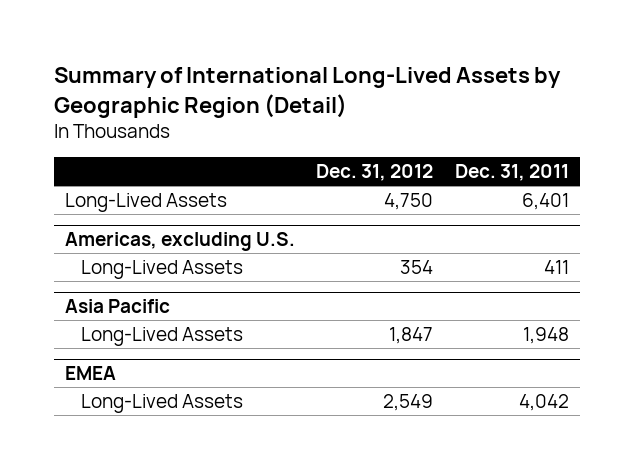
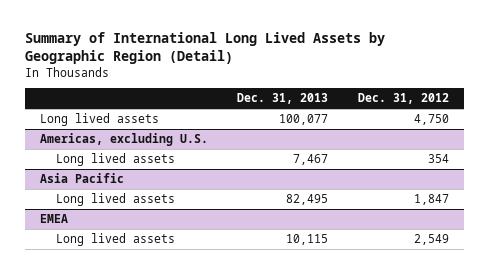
[53,67,561,118] Summary of International Long-Lived Assets by Geographic Region (Detail) -> [25,32,386,65] Summary of International Long Lived Assets by Geographic Region (Detail)
[455,164,570,182] Dec. 31, 2011 -> none
none -> [237,93,329,105] Dec. 31, 2013
[64,192,227,212] Long-Lived Assets -> [40,113,160,127] Long lived assets
[80,259,243,279] Long-Lived Assets -> [55,153,175,167] Long lived assets
[80,326,243,346] Long-Lived Assets -> [55,193,175,207] Long lived assets
[80,393,243,413] Long-Lived Assets -> [55,233,175,247] Long lived assets

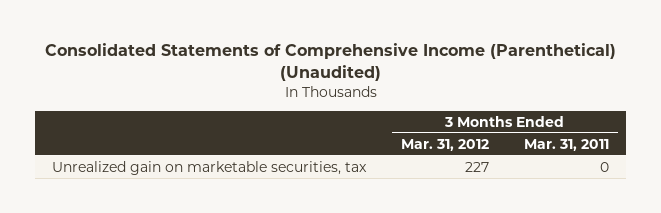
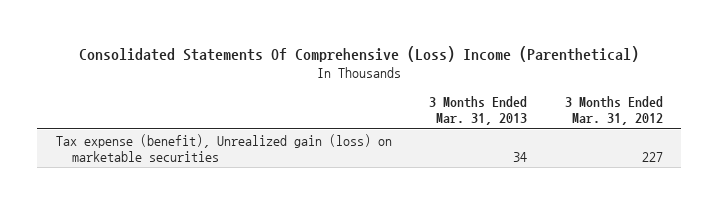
[44,43,616,82] Consolidated Statements of Comprehensive Income (Parenthetical) (Unaudited) -> [79,45,640,62] Consolidated Statements Of Comprehensive (Loss) Income (Parenthetical)
[523,138,609,151] Mar. 31, 2011 -> none
none -> [429,96,528,126] 3 Months Ended Mar. 31, 2013
[52,160,368,175] Unrealized gain on marketable securities, tax -> [55,133,392,163] Tax expense (benefit), Unrealized gain (loss) on marketable securities

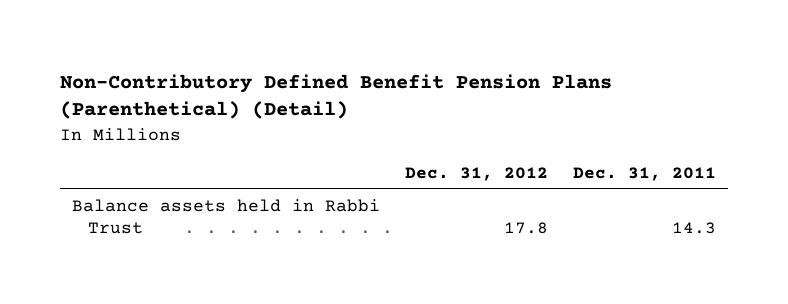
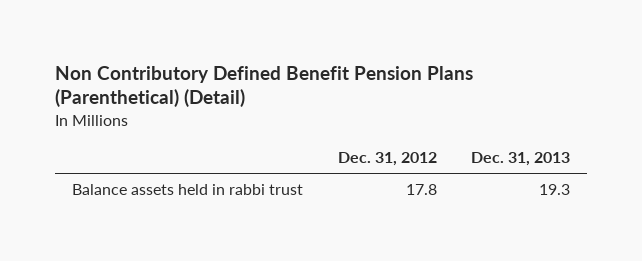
[59,73,612,120] Non-Contributory Defined Benefit Pension Plans (Parenthetical) (Detail) -> [54,65,473,108] Non Contributory Defined Benefit Pension Plans (Parenthetical) (Detail)
[572,167,716,182] Dec. 31, 2011 -> none
none -> [471,151,571,166] Dec. 31, 2013
[72,198,381,235] Balance assets held in Rabbi Trust -> [72,184,304,196] Balance assets held in rabbi trust

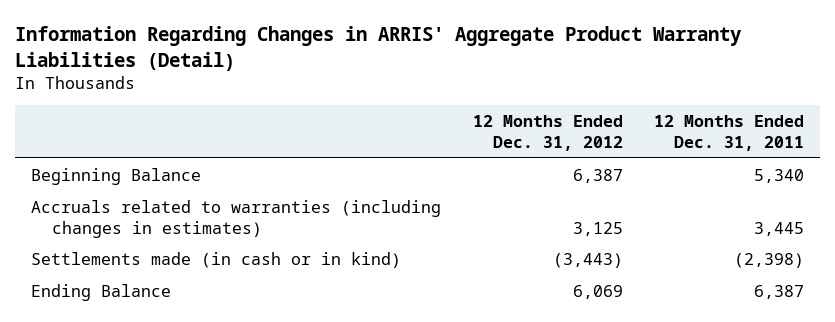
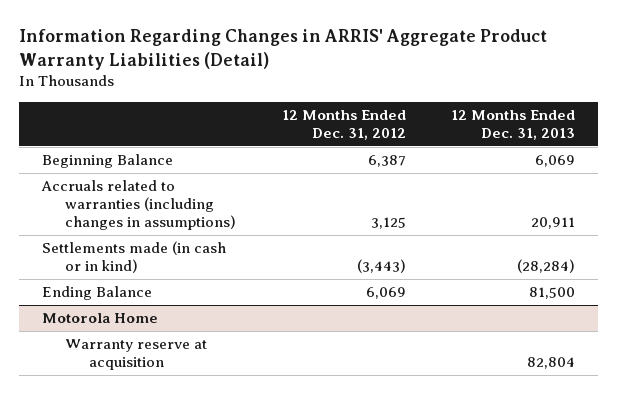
[653,115,804,151] 12 Months Ended Dec. 31, 2011 -> none
none -> [451,109,576,140] 12 Months Ended Dec. 31, 2013
[31,199,442,238] Accruals related to warranties (including changes in estimates) -> [40,180,237,230] Accruals related to warranties (including changes in assumptions)
none -> [41,313,158,324] Motorola Home
none -> [65,339,208,371] Warranty reserve at acquisition

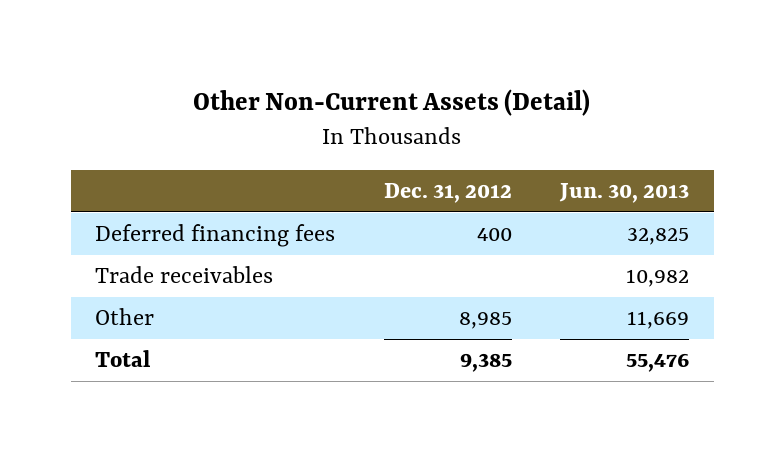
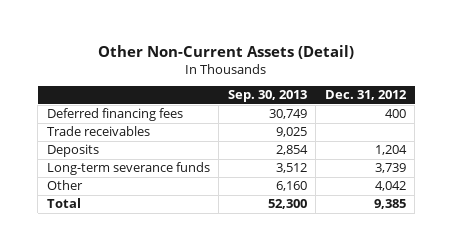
[559,182,690,203] Jun. 30, 2013 -> none
none -> [227,90,307,103] Sep. 30, 2013
none -> [46,144,99,158] Deposits
none -> [46,162,210,176] Long-term severance funds
[458,312,512,330] 8,985 -> [374,181,406,192] 4,042

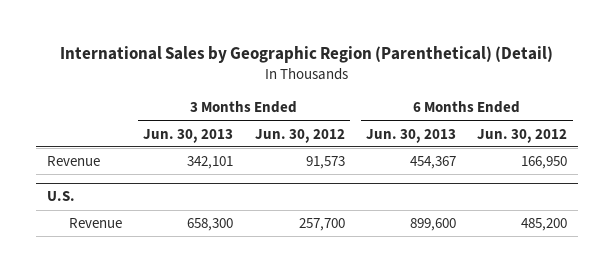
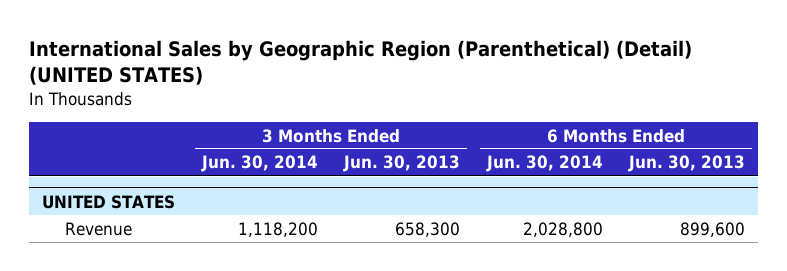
[60,46,554,64] International Sales by Geographic Region (Parenthetical) (Detail) -> [29,39,693,85] International Sales by Geographic Region (Parenthetical) (Detail) (UNITED STATES)
[254,128,345,143] Jun. 30, 2012 -> none
[477,128,568,143] Jun. 30, 2012 -> none
none -> [200,155,318,173] Jun. 30, 2014
none -> [485,155,603,173] Jun. 30, 2014
[47,156,101,167] Revenue -> none
[47,191,76,202] U.S. -> none
none -> [42,194,176,209] UNITED STATES

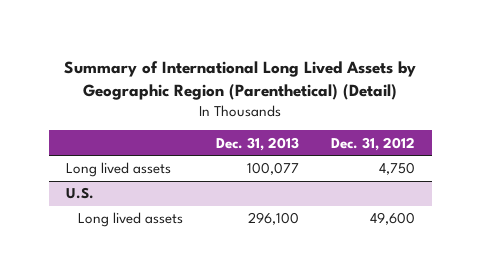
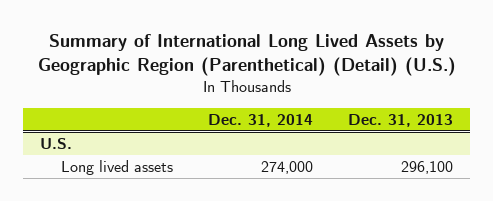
[64,60,417,100] Summary of International Long Lived Assets by Geographic Region (Parenthetical) (Detail) -> [37,34,456,77] Summary of International Long Lived Assets by Geographic Region (Parenthetical) (Detail) (U.S.)
[331,136,416,151] Dec. 31, 2012 -> none
none -> [207,113,313,127] Dec. 31, 2014
[65,162,171,178] Long lived assets -> none

